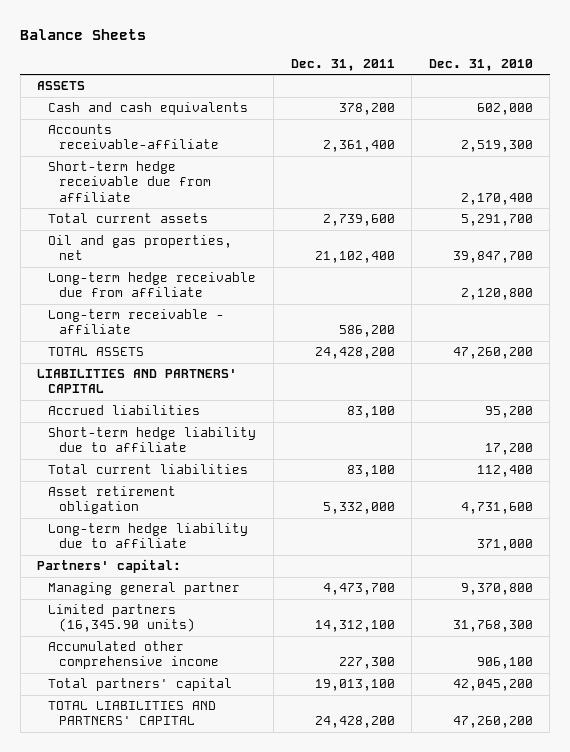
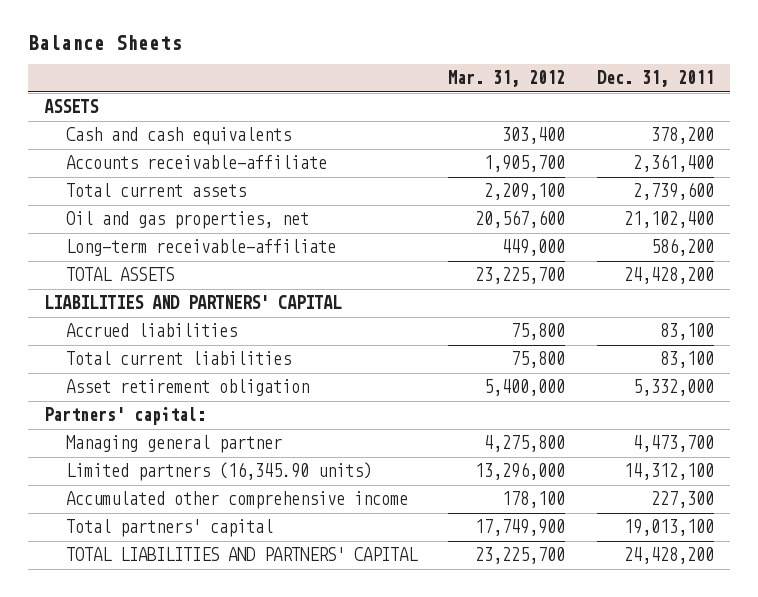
[428,59,533,72] Dec. 31, 2010 -> none
none -> [448,70,566,88] Mar. 31, 2012
[48,161,212,202] Short-term hedge receivable due from affiliate -> none
[48,272,257,298] Long-term hedge receivable due from affiliate -> none
[48,309,225,335] Long-term receivable - affiliate -> [65,239,336,257] Long-term receivable-affiliate
[48,427,257,453] Short-term hedge liability due to affiliate -> none
[48,523,249,549] Long-term hedge liability due to affiliate -> none

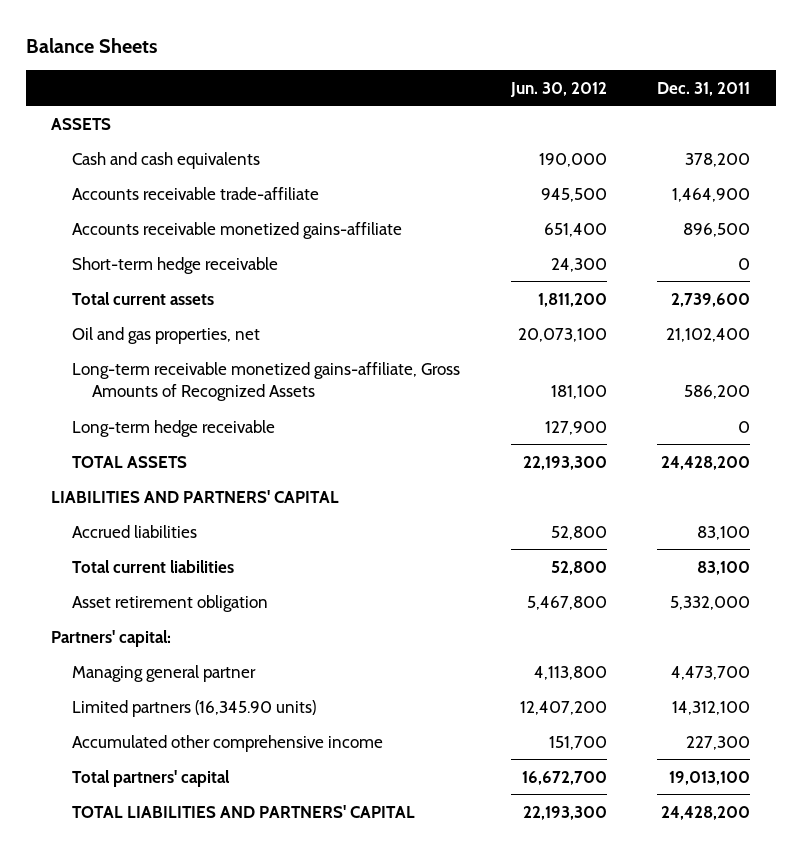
[448,70,566,88] Mar. 31, 2012 -> none
none -> [509,81,607,97] Jun. 30, 2012
[65,155,327,170] Accounts receivable-affiliate -> [71,186,319,200] Accounts receivable trade-affiliate
[632,154,714,173] 2,361,400 -> [672,187,751,202] 1,464,900
none -> [71,221,402,239] Accounts receivable monetized gains-affiliate
none -> [71,256,278,274] Short-term hedge receivable
[65,239,336,257] Long-term receivable-affiliate -> [71,361,460,401] Long-term receivable monetized gains-affiliate, Gross Amounts of Recognized Assets
none -> [71,419,275,437] Long-term hedge receivable

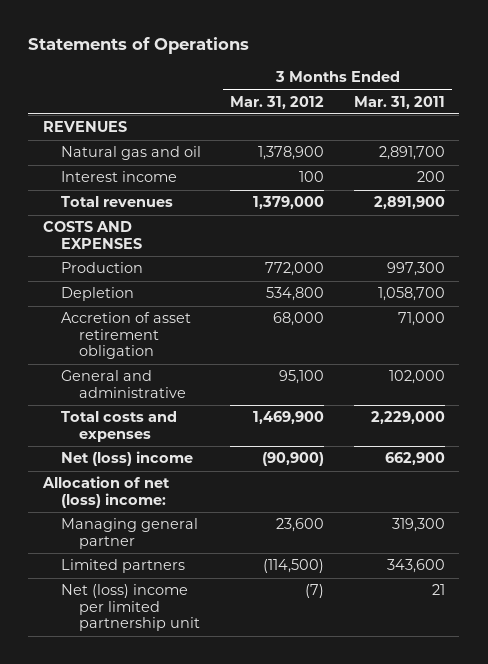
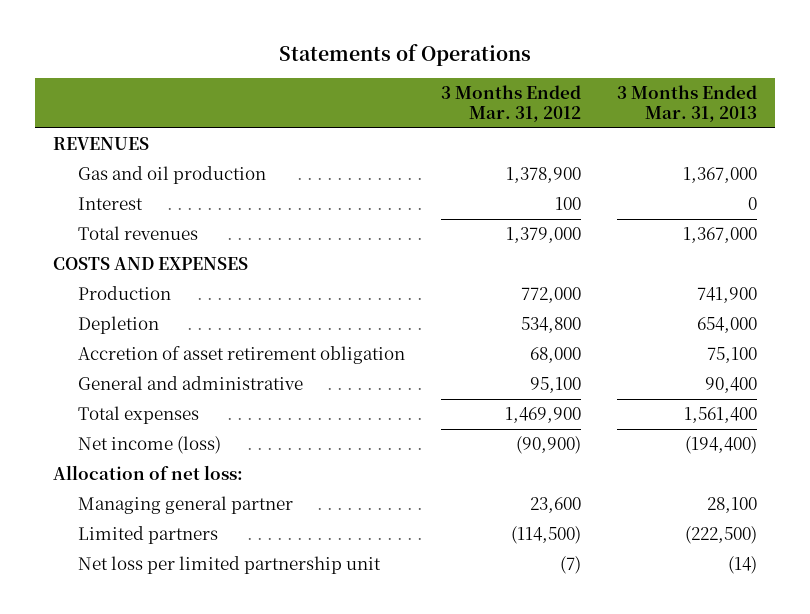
[353,95,445,109] Mar. 31, 2011 -> none
none -> [616,85,757,122] 3 Months Ended Mar. 31, 2013
[61,146,202,161] Natural gas and oil -> [77,166,266,185] Gas and oil production
[61,171,178,183] Interest income -> [77,197,143,211] Interest
[61,411,178,442] Total costs and expenses -> [77,406,199,425] Total expenses
[61,451,194,467] Net (loss) income -> [77,436,221,455] Net income (loss)
[41,476,170,508] Allocation of net (loss) income: -> [53,465,244,481] Allocation of net loss:
[61,584,201,632] Net (loss) income per limited partnership unit -> [77,556,381,575] Net loss per limited partnership unit

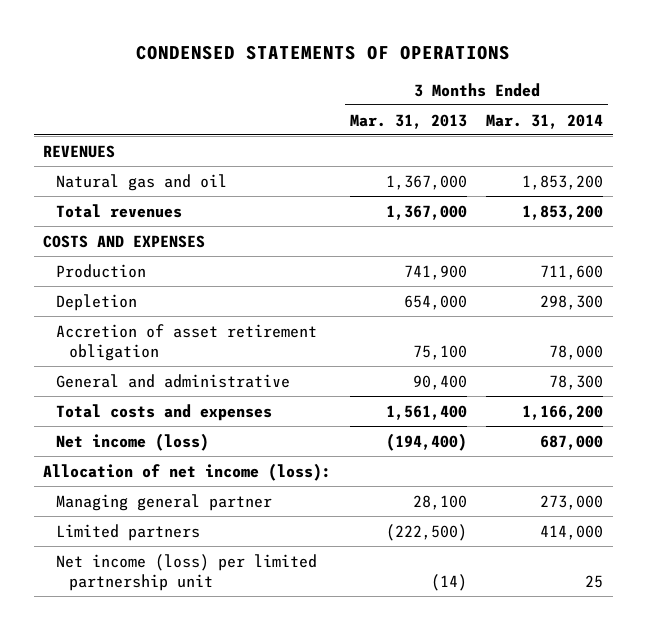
[279,44,532,67] Statements of Operations -> [136,44,511,60] CONDENSED STATEMENTS OF OPERATIONS
[440,85,581,122] 3 Months Ended Mar. 31, 2012 -> none
none -> [486,113,604,129] Mar. 31, 2014
[77,197,143,211] Interest -> none
[77,166,266,185] Gas and oil production -> [55,173,227,191] Natural gas and oil
[77,406,199,425] Total expenses -> [55,403,272,421] Total costs and expenses
[53,465,244,481] Allocation of net loss: -> [43,462,332,481] Allocation of net income (loss):
[77,556,381,575] Net loss per limited partnership unit -> [55,553,317,591] Net income (loss) per limited partnership unit

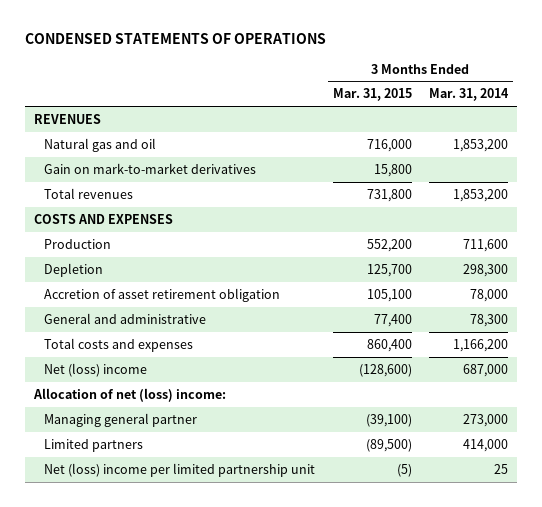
[350,113,468,129] Mar. 31, 2013 -> none
none -> [332,88,412,102] Mar. 31, 2015
none -> [44,162,257,174] Gain on mark-to-market derivatives
[55,432,209,451] Net income (loss) -> [44,362,148,377] Net (loss) income
[43,462,332,481] Allocation of net income (loss): -> [33,387,227,402] Allocation of net (loss) income:
[55,553,317,591] Net income (loss) per limited partnership unit -> [44,462,316,477] Net (loss) income per limited partnership unit

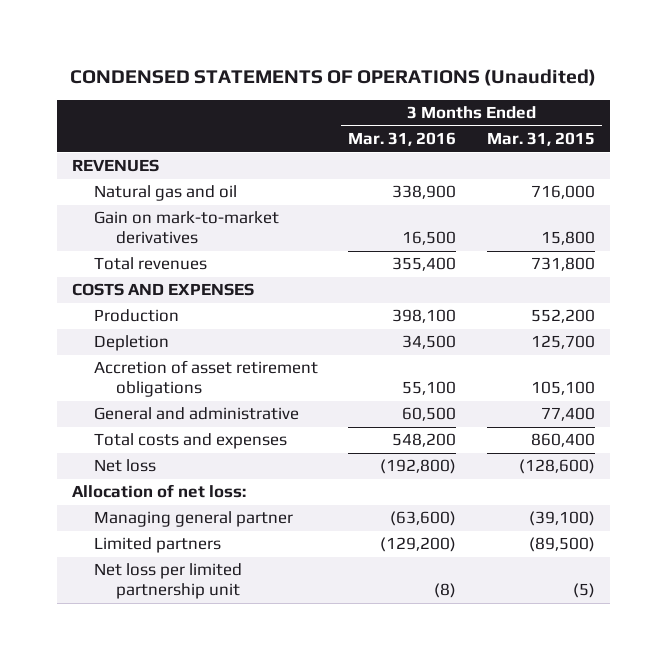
[25,33,327,45] CONDENSED STATEMENTS OF OPERATIONS -> [70,69,597,87] CONDENSED STATEMENTS OF OPERATIONS (Unaudited)
[429,88,510,102] Mar. 31, 2014 -> none
none -> [348,132,457,147] Mar. 31, 2016
[44,287,281,302] Accretion of asset retirement obligation -> [94,360,319,398] Accretion of asset retirement obligations
[44,362,148,377] Net (loss) income -> [94,459,157,473] Net loss
[33,387,227,402] Allocation of net (loss) income: -> [72,484,247,499] Allocation of net loss:
[44,462,316,477] Net (loss) income per limited partnership unit -> [94,563,243,600] Net loss per limited partnership unit

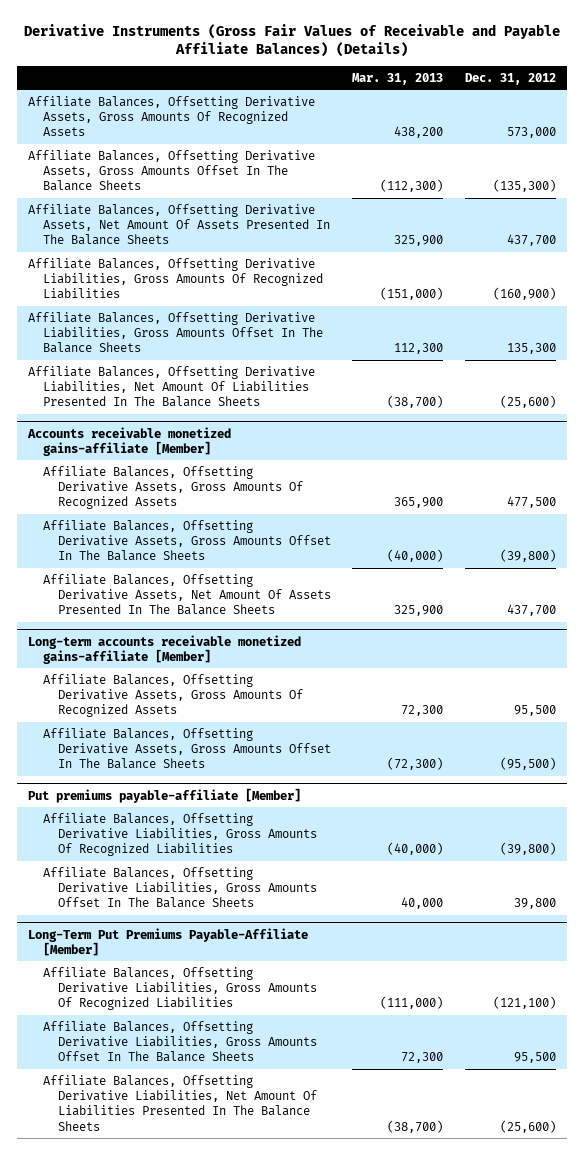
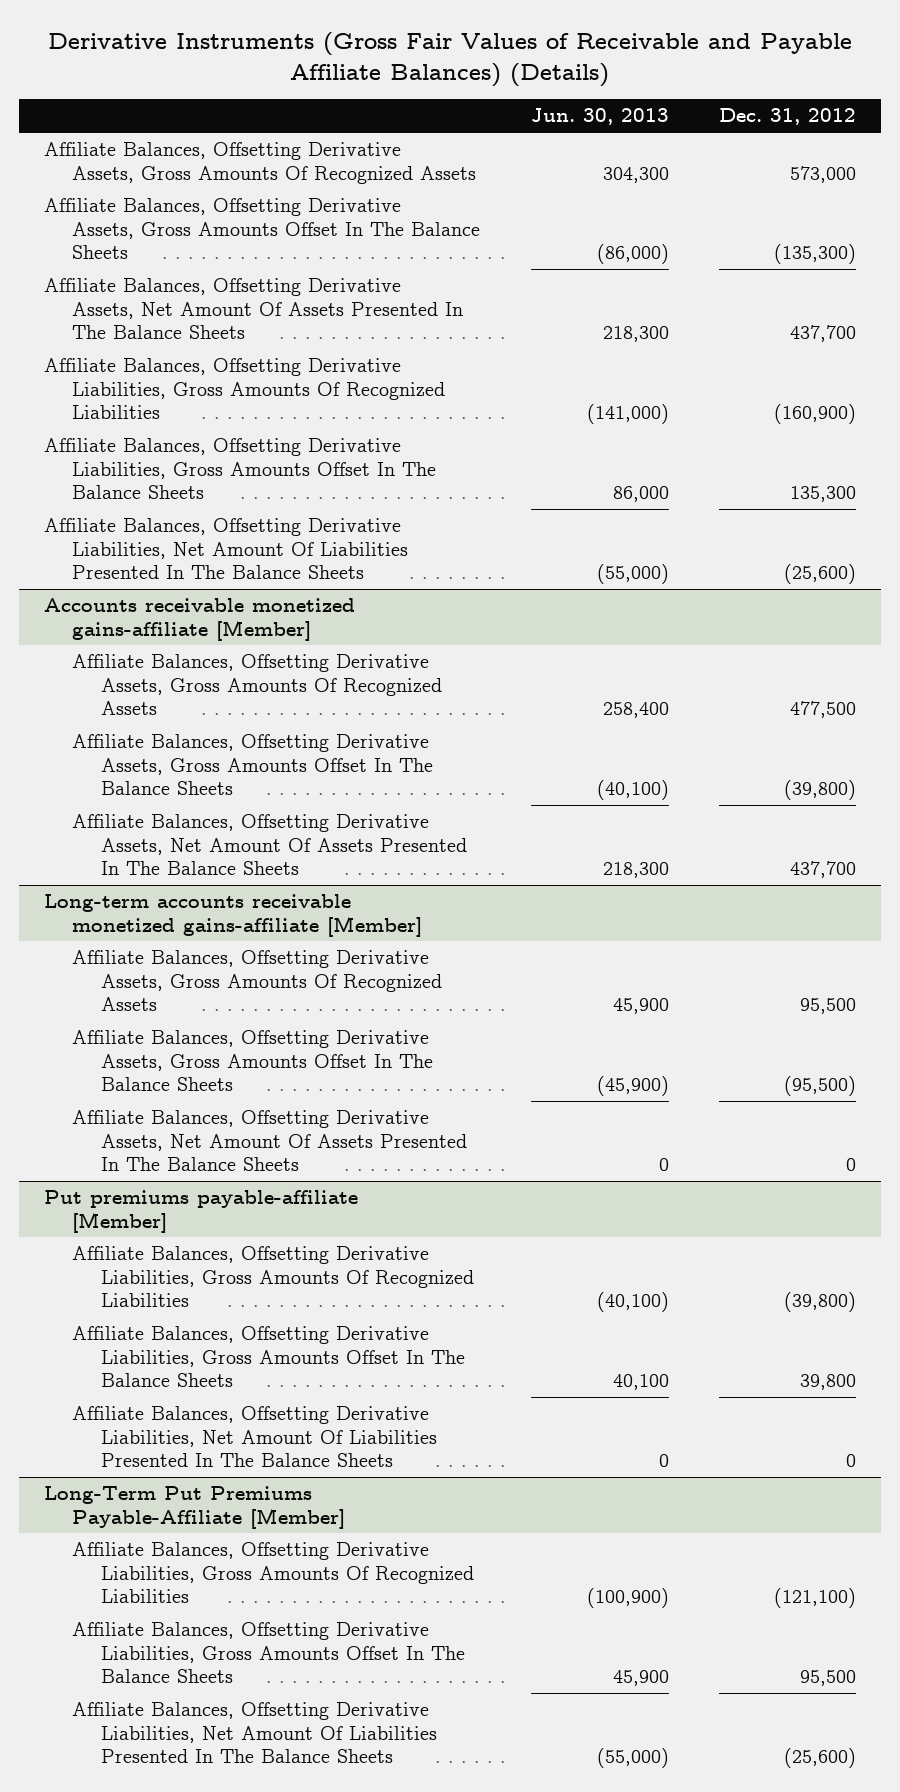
[352,72,444,85] Mar. 31, 2013 -> none
none -> [530,108,669,126] Jun. 30, 2013
none -> [72,1110,467,1171] Affiliate Balances, Offsetting Derivative Assets, Net Amount Of Assets Presented In The Balance Sheets
none -> [72,1406,437,1467] Affiliate Balances, Offsetting Derivative Liabilities, Net Amount Of Liabilities Presented In The Balance Sheets

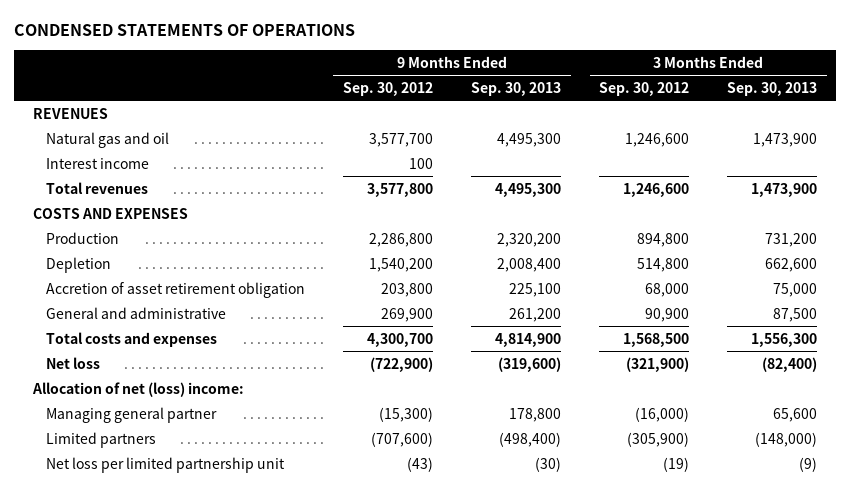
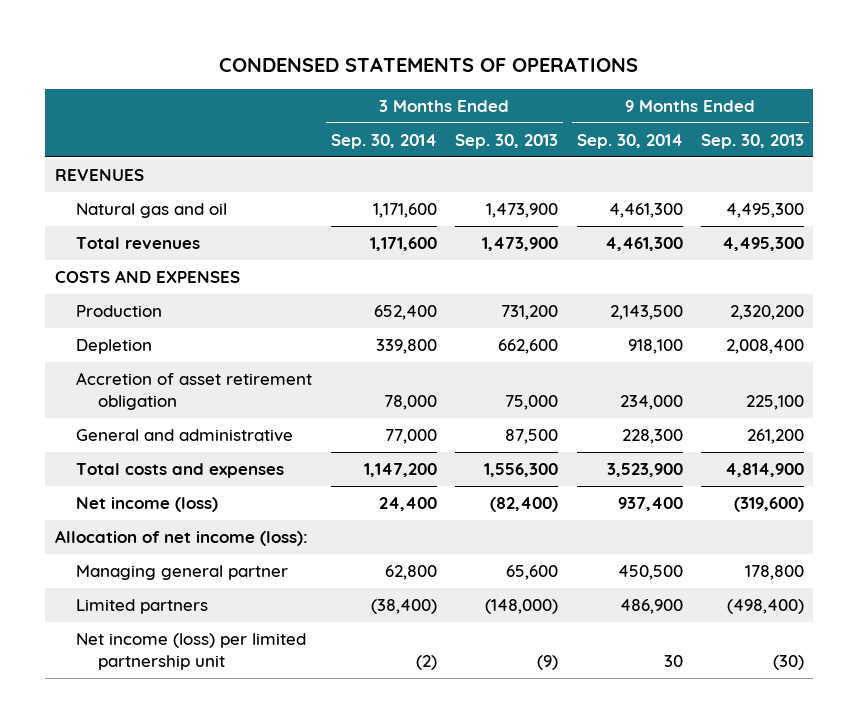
[343,81,434,96] Sep. 30, 2012 -> none
[599,81,690,96] Sep. 30, 2012 -> none
none -> [330,133,437,149] Sep. 30, 2014
none -> [576,133,683,149] Sep. 30, 2014
[45,157,149,169] Interest income -> none
[45,356,100,369] Net loss -> [76,496,219,512] Net income (loss)
[32,381,245,397] Allocation of net (loss) income: -> [54,529,308,546] Allocation of net income (loss):
[45,456,285,473] Net loss per limited partnership unit -> [76,632,307,671] Net income (loss) per limited partnership unit

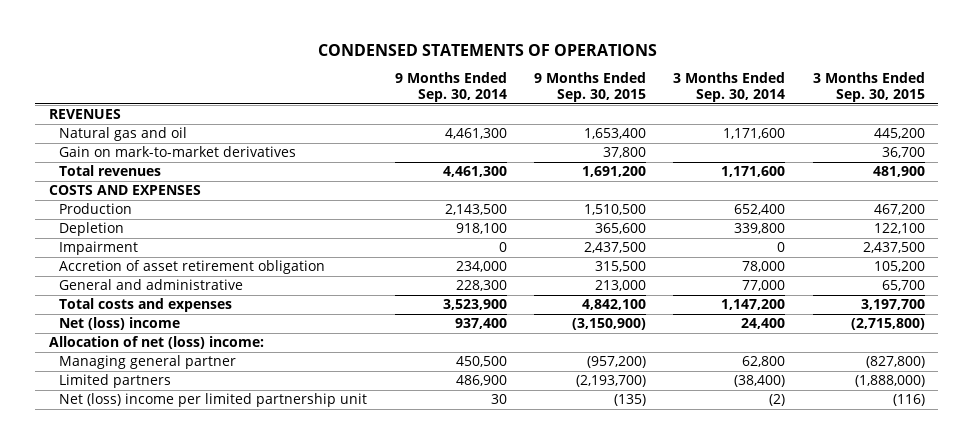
[455,133,559,149] Sep. 30, 2013 -> none
[700,133,804,149] Sep. 30, 2013 -> none
none -> [533,72,646,103] 9 Months Ended Sep. 30, 2015
none -> [812,72,925,103] 3 Months Ended Sep. 30, 2015
none -> [59,146,297,158] Gain on mark-to-market derivatives
none -> [59,241,139,256] Impairment
[76,496,219,512] Net income (loss) -> [59,317,181,331] Net (loss) income
[54,529,308,546] Allocation of net income (loss): -> [48,336,264,350] Allocation of net (loss) income:
[76,632,307,671] Net income (loss) per limited partnership unit -> [59,393,368,408] Net (loss) income per limited partnership unit

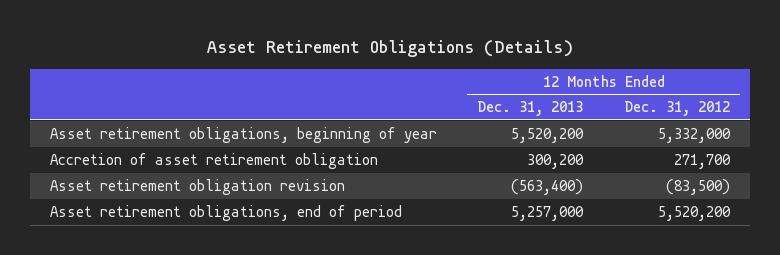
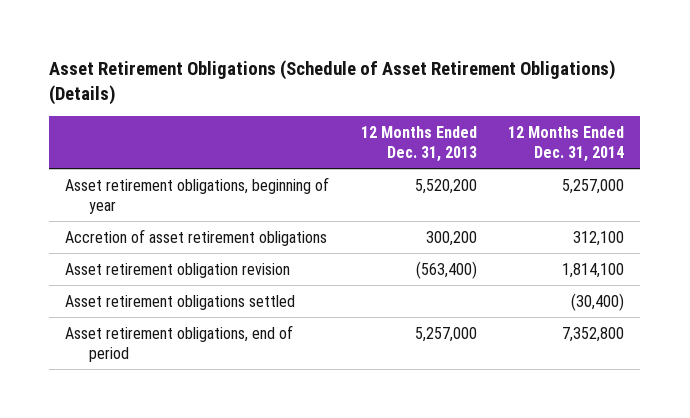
[206,40,573,58] Asset Retirement Obligations (Details) -> [49,59,617,105] Asset Retirement Obligations (Schedule of Asset Retirement Obligations) (Details)
[623,101,730,117] Dec. 31, 2012 -> none
none -> [508,125,625,163] 12 Months Ended Dec. 31, 2014
[49,153,378,170] Accretion of asset retirement obligation -> [65,228,328,246] Accretion of asset retirement obligations
none -> [65,294,296,310] Asset retirement obligations settled

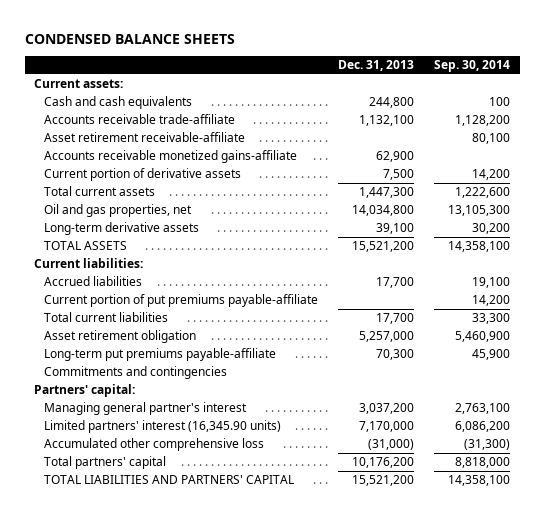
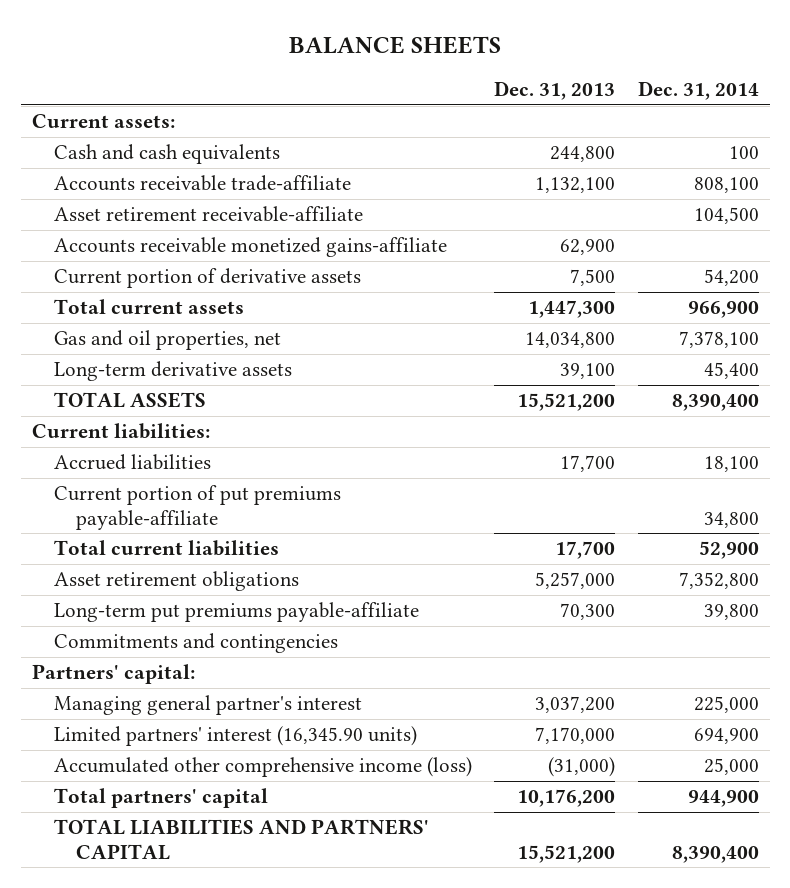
[24,33,235,44] CONDENSED BALANCE SHEETS -> [289,36,502,55] BALANCE SHEETS
[433,60,510,73] Sep. 30, 2014 -> none
none -> [637,81,759,101] Dec. 31, 2014
[44,204,193,218] Oil and gas properties, net -> [53,330,281,351] Gas and oil properties, net
[44,330,197,344] Asset retirement obligation -> [53,571,299,592] Asset retirement obligations
[44,438,265,452] Accumulated other comprehensive loss -> [53,757,472,778] Accumulated other comprehensive income (loss)

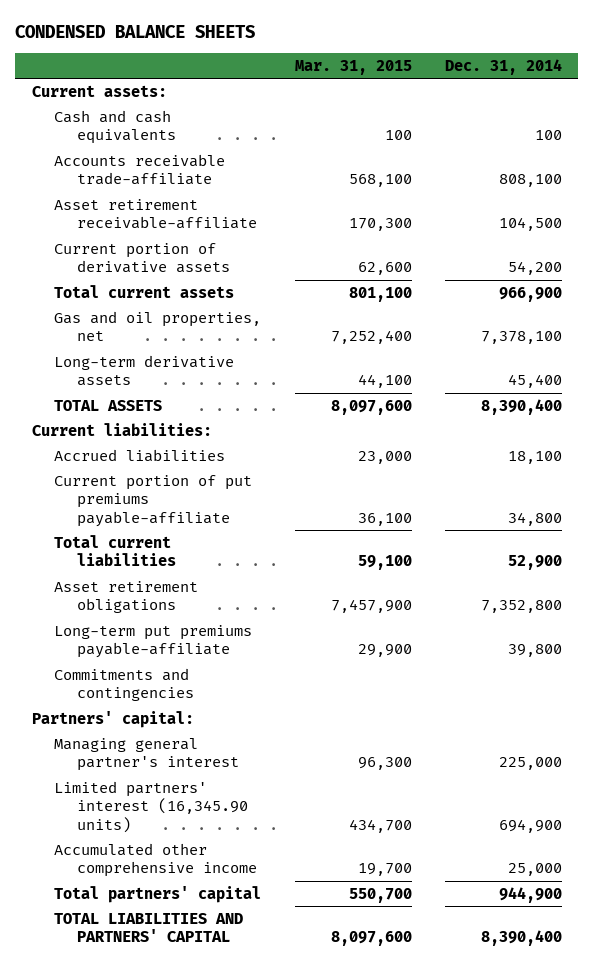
[289,36,502,55] BALANCE SHEETS -> [15,25,256,39] CONDENSED BALANCE SHEETS
[494,81,616,101] Dec. 31, 2013 -> none
none -> [294,60,412,76] Mar. 31, 2015
[53,237,447,258] Accounts receivable monetized gains-affiliate -> none
[53,757,472,778] Accumulated other comprehensive income (loss) -> [54,842,257,878] Accumulated other comprehensive income

